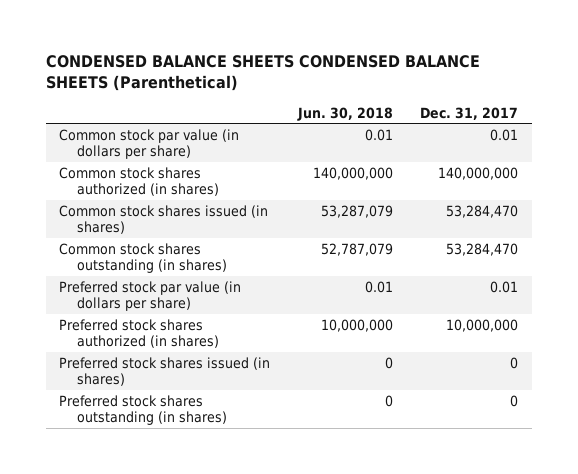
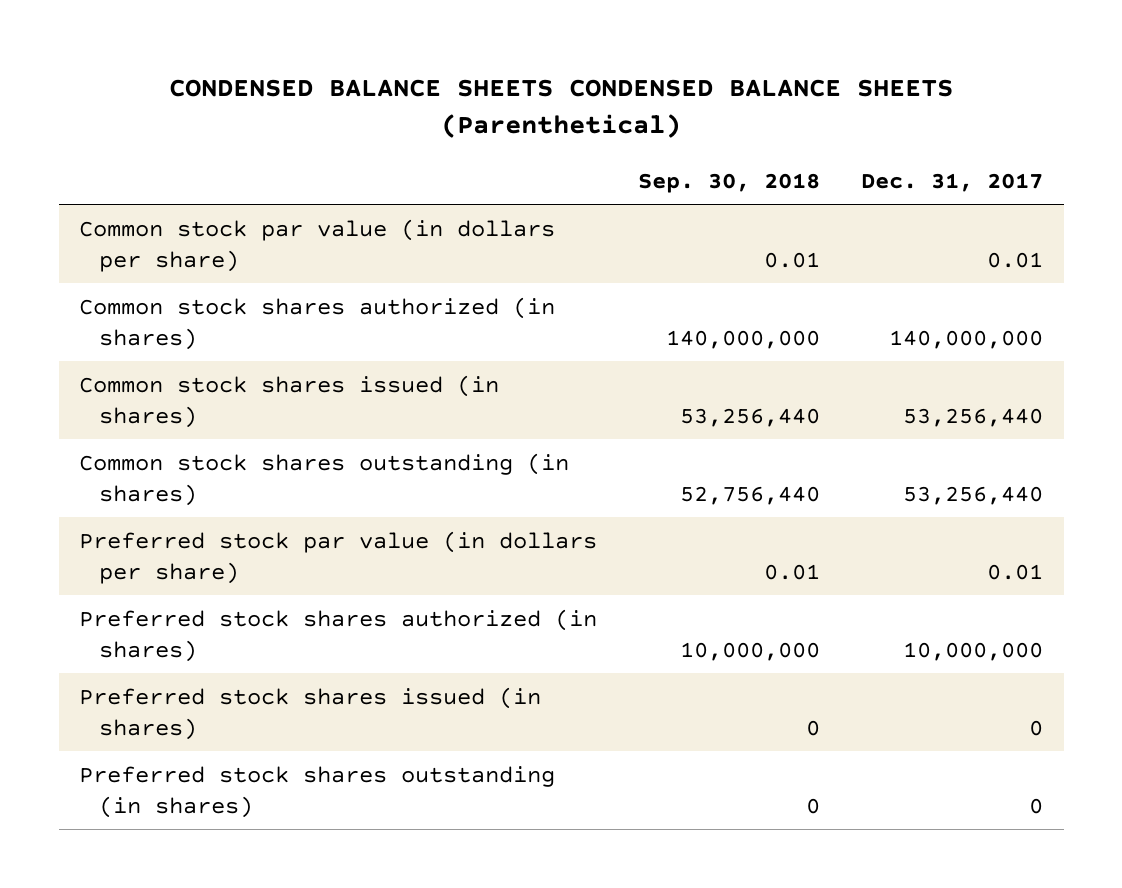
[296,106,393,121] Jun. 30, 2018 -> none
none -> [638,172,821,193] Sep. 30, 2018
[446,204,519,218] 53,284,470 -> [903,407,1044,427] 53,256,440
[446,242,519,256] 53,284,470 -> [903,485,1044,505] 53,256,440

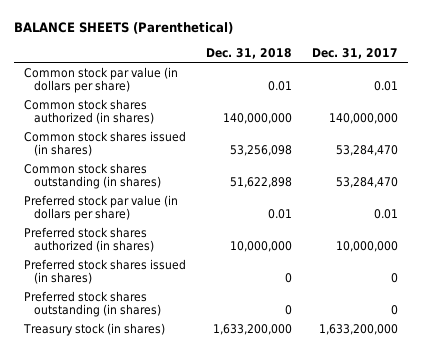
[169,79,954,139] CONDENSED BALANCE SHEETS CONDENSED BALANCE SHEETS (Parenthetical) -> [13,21,233,34] BALANCE SHEETS (Parenthetical)
[638,172,821,193] Sep. 30, 2018 -> none
none -> [205,47,292,59] Dec. 31, 2018
[903,407,1044,427] 53,256,440 -> [335,144,398,156] 53,284,470
[903,485,1044,505] 53,256,440 -> [335,176,398,188] 53,284,470
none -> [22,322,165,336] Treasury stock (in shares)

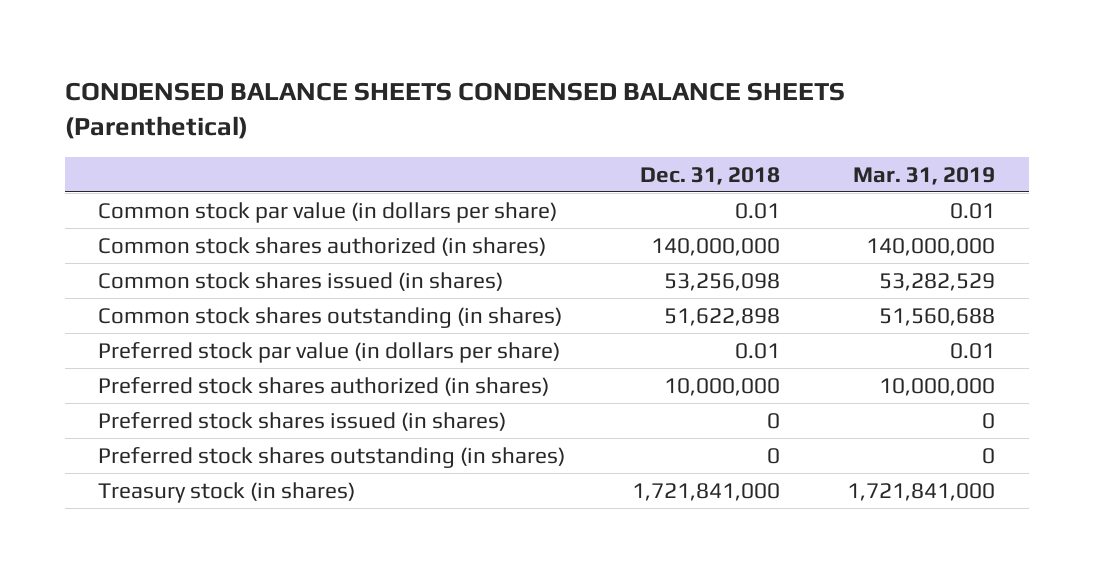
[13,21,233,34] BALANCE SHEETS (Parenthetical) -> [64,81,845,139] CONDENSED BALANCE SHEETS CONDENSED BALANCE SHEETS (Parenthetical)
[311,47,398,59] Dec. 31, 2017 -> none
none -> [853,166,996,185] Mar. 31, 2019
[212,323,292,335] 1,633,200,000 -> [632,482,781,501] 1,721,841,000

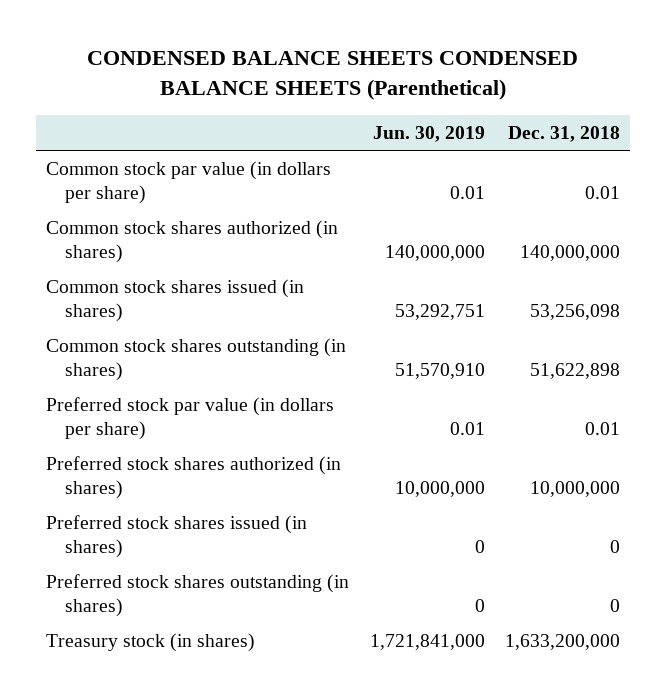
[853,166,996,185] Mar. 31, 2019 -> none
none -> [372,125,485,142] Jun. 30, 2019
[632,482,781,501] 1,721,841,000 -> [505,633,621,650] 1,633,200,000

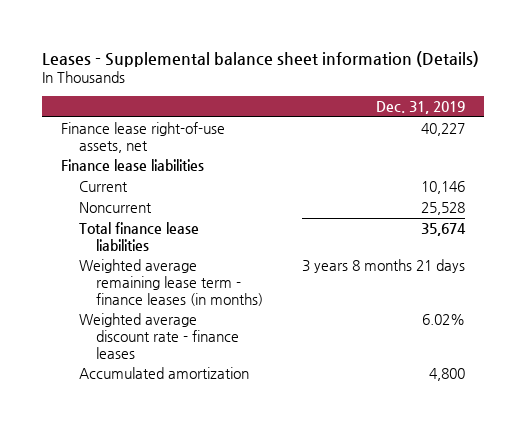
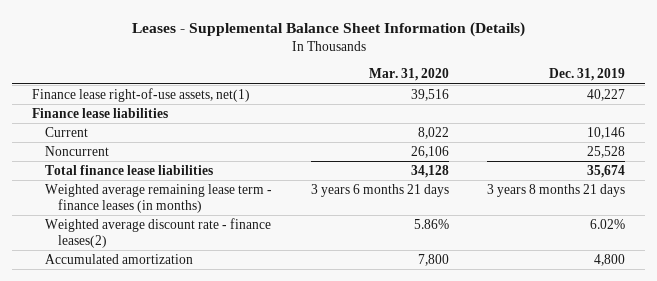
[42,50,480,67] Leases - Supplemental balance sheet information (Details) -> [131,21,525,37] Leases - Supplemental Balance Sheet Information (Details)
none -> [368,68,449,82] Mar. 31, 2020
[61,122,226,153] Finance lease right-of-use assets, net -> [31,88,250,103] Finance lease right-of-use assets, net(1)
[78,313,240,359] Weighted average discount rate - finance leases -> [44,218,271,248] Weighted average discount rate - finance leases(2)

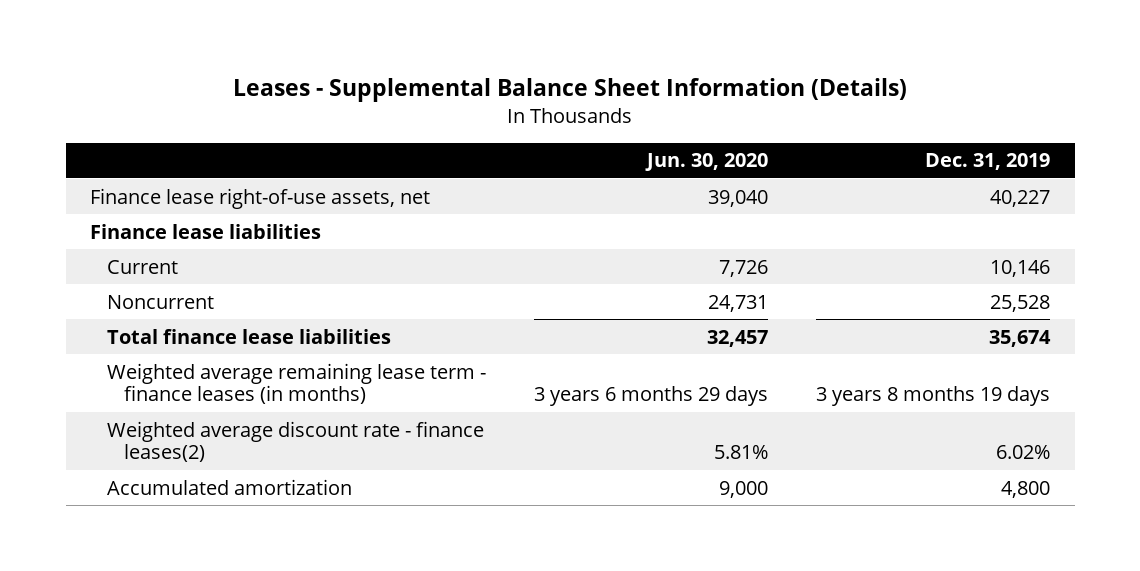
[368,68,449,82] Mar. 31, 2020 -> none
none -> [645,153,769,172] Jun. 30, 2020
[31,88,250,103] Finance lease right-of-use assets, net(1) -> [89,187,430,209] Finance lease right-of-use assets, net
[487,184,626,198] 3 years 8 months 21 days -> [816,386,1051,407] 3 years 8 months 19 days

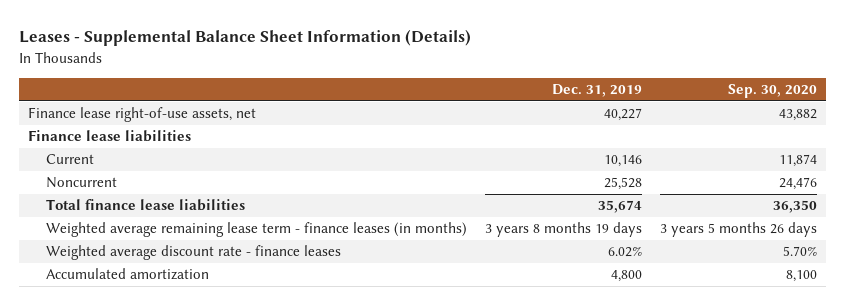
[645,153,769,172] Jun. 30, 2020 -> none
none -> [727,84,817,99] Sep. 30, 2020
[106,420,484,463] Weighted average discount rate - finance leases(2) -> [46,245,342,261] Weighted average discount rate - finance leases

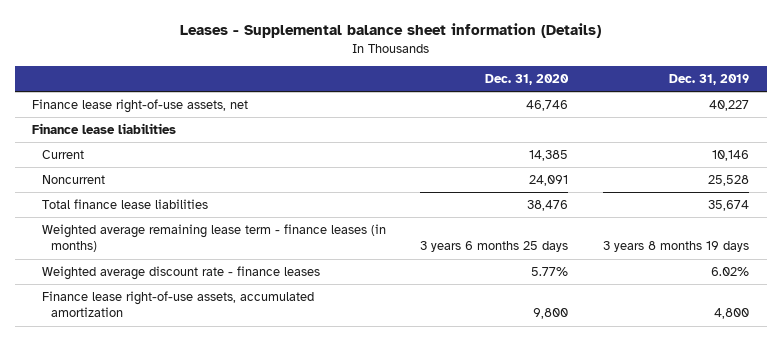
[19,29,472,47] Leases - Supplemental Balance Sheet Information (Details) -> [179,23,601,39] Leases - Supplemental balance sheet information (Details)
[727,84,817,99] Sep. 30, 2020 -> none
none -> [485,73,570,85] Dec. 31, 2020
[46,268,210,281] Accumulated amortization -> [41,291,314,318] Finance lease right-of-use assets, accumulated amortization

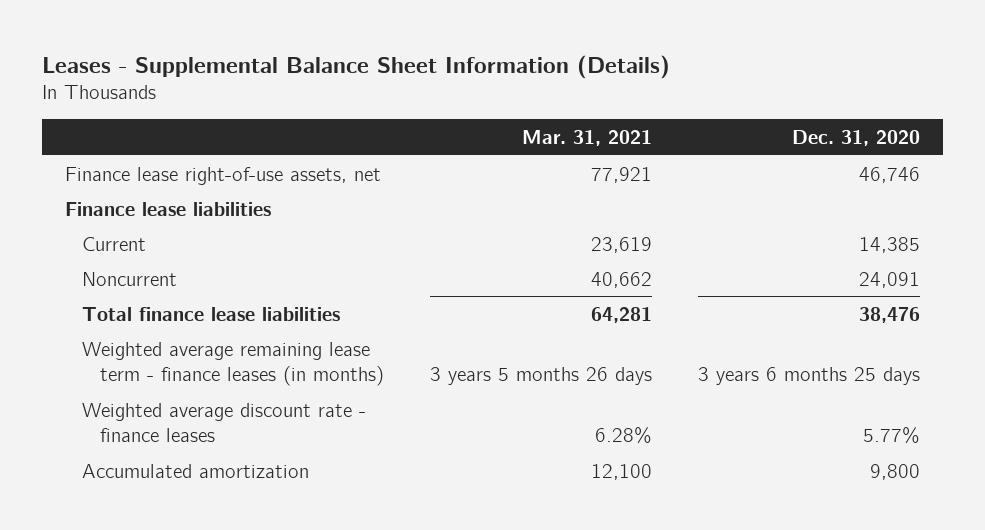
[179,23,601,39] Leases - Supplemental balance sheet information (Details) -> [41,54,670,79] Leases - Supplemental Balance Sheet Information (Details)
[669,73,750,85] Dec. 31, 2019 -> none
none -> [522,129,653,146] Mar. 31, 2021
[41,291,314,318] Finance lease right-of-use assets, accumulated amortization -> [82,463,310,478] Accumulated amortization

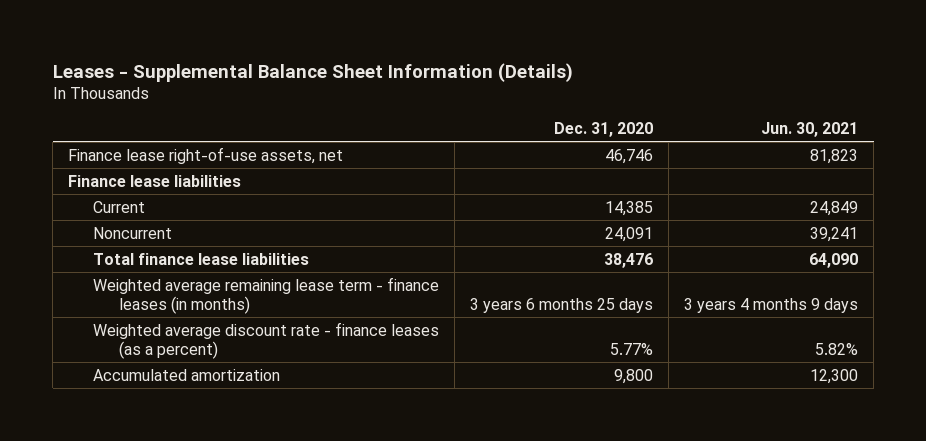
[522,129,653,146] Mar. 31, 2021 -> none
none -> [761,122,859,138] Jun. 30, 2021
[82,402,367,443] Weighted average discount rate - finance leases -> [93,321,440,359] Weighted average discount rate - finance leases (as a percent)

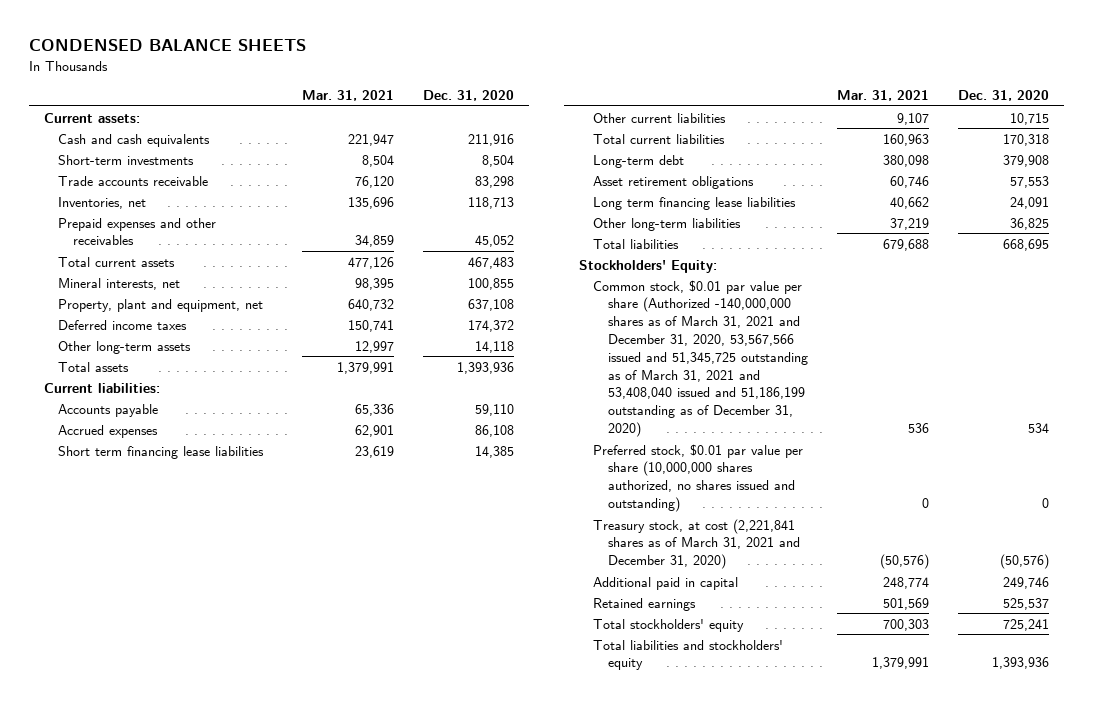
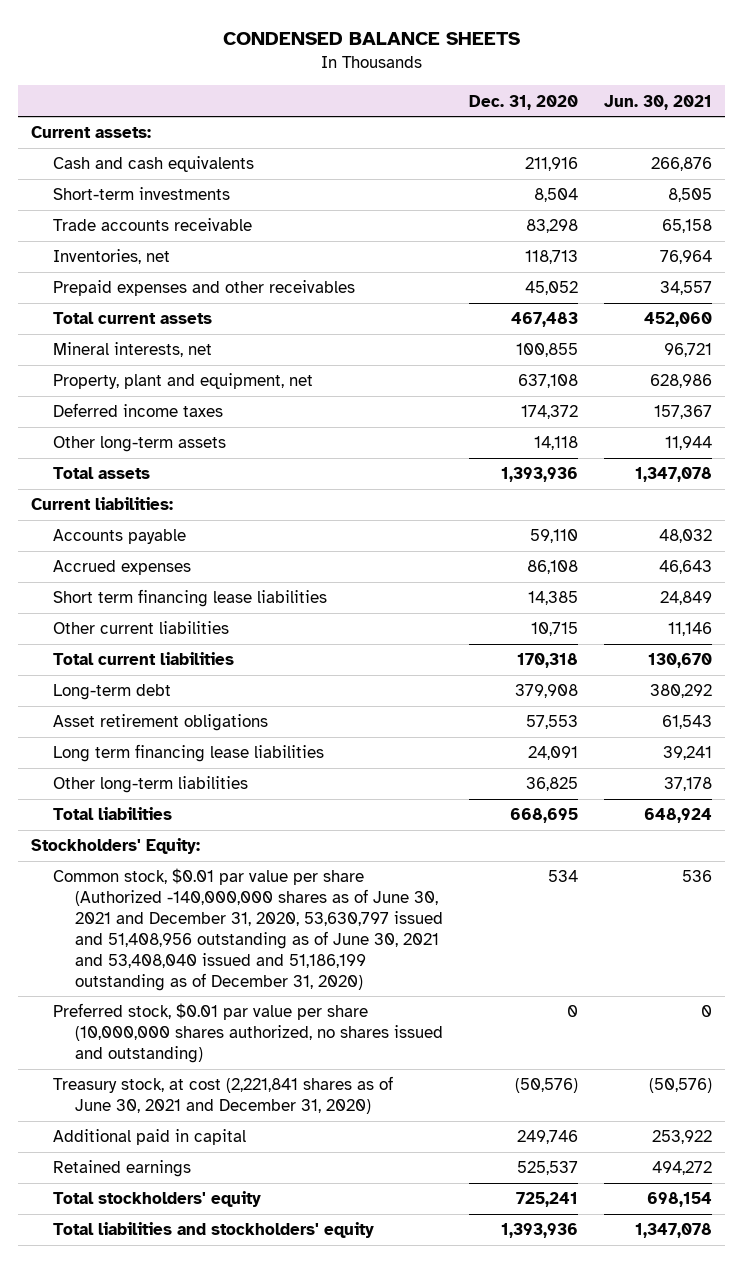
[302,90,395,102] Mar. 31, 2021 -> none
none -> [604,94,713,110] Jun. 30, 2021
[593,279,809,437] Common stock, $0.01 par value per share (Authorized -140,000,000 shares as of March 31, 2021 and December 31, 2020, 53,567,566 issued and 51,345,725 outstanding as of March 31, 2021 and 53,408,040 issued and 51,186,199 outstanding as of December 31, 2020) -> [53,868,444,991] Common stock, $0.01 par value per share (Authorized -140,000,000 shares as of June 30, 2021 and December 31, 2020, 53,630,797 issued and 51,408,956 outstanding as of June 30, 2021 and 53,408,040 issued and 51,186,199 outstanding as of December 31, 2020)
[593,518,801,570] Treasury stock, at cost (2,221,841 shares as of March 31, 2021 and December 31, 2020) -> [53,1076,394,1115] Treasury stock, at cost (2,221,841 shares as of June 30, 2021 and December 31, 2020)

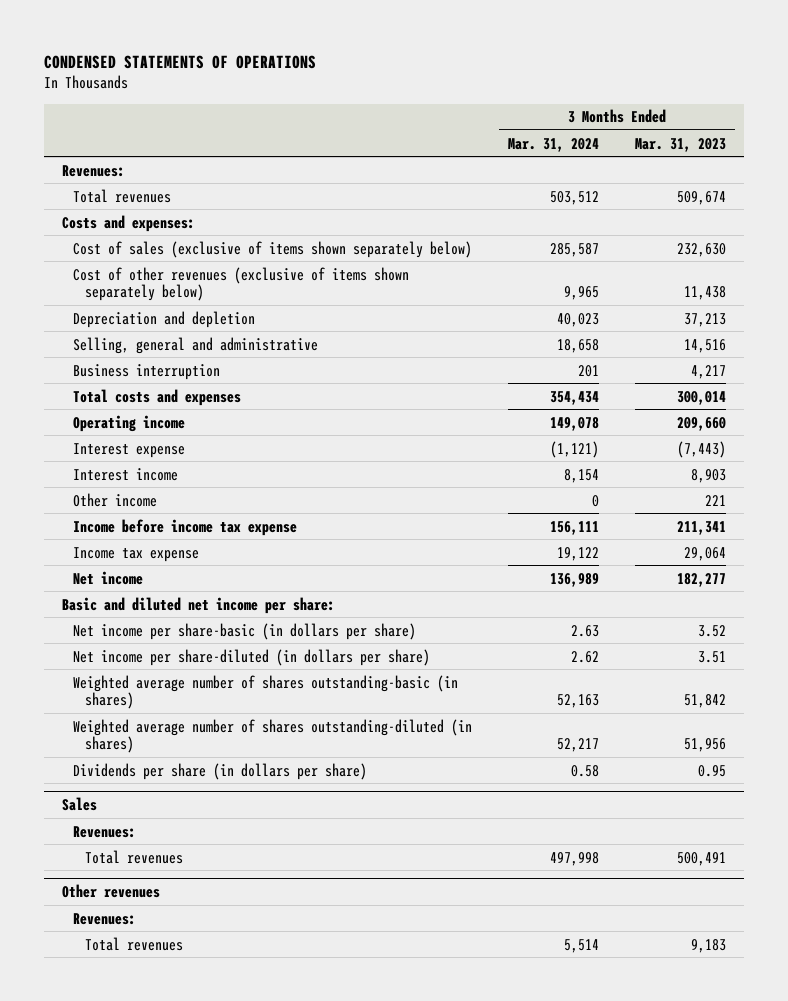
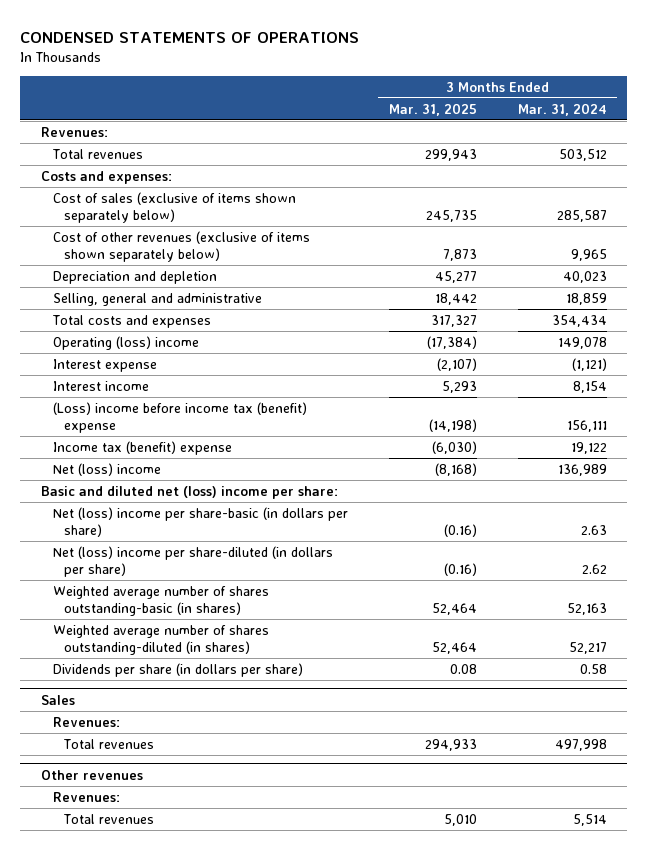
[635,137,727,152] Mar. 31, 2023 -> none
none -> [388,102,477,116] Mar. 31, 2025
[73,363,221,380] Business interruption -> none
[557,338,600,353] 18,658 -> [565,292,607,305] 18,859
[73,414,186,432] Operating income -> [52,335,199,350] Operating (loss) income
[73,492,158,507] Other income -> none
[73,518,298,536] Income before income tax expense -> [52,401,307,434] (Loss) income before income tax (benefit) expense
[73,546,200,562] Income tax expense -> [52,440,232,455] Income tax (benefit) expense
[73,570,144,585] Net income -> [52,462,161,476] Net (loss) income
[61,596,335,614] Basic and diluted net income per share: -> [40,485,338,499] Basic and diluted net (loss) income per share:
[73,622,417,640] Net income per share-basic (in dollars per share) -> [52,506,348,538] Net (loss) income per share-basic (in dollars per share)
[73,648,431,666] Net income per share-diluted (in dollars per share) -> [52,545,333,578] Net (loss) income per share-diluted (in dollars per share)

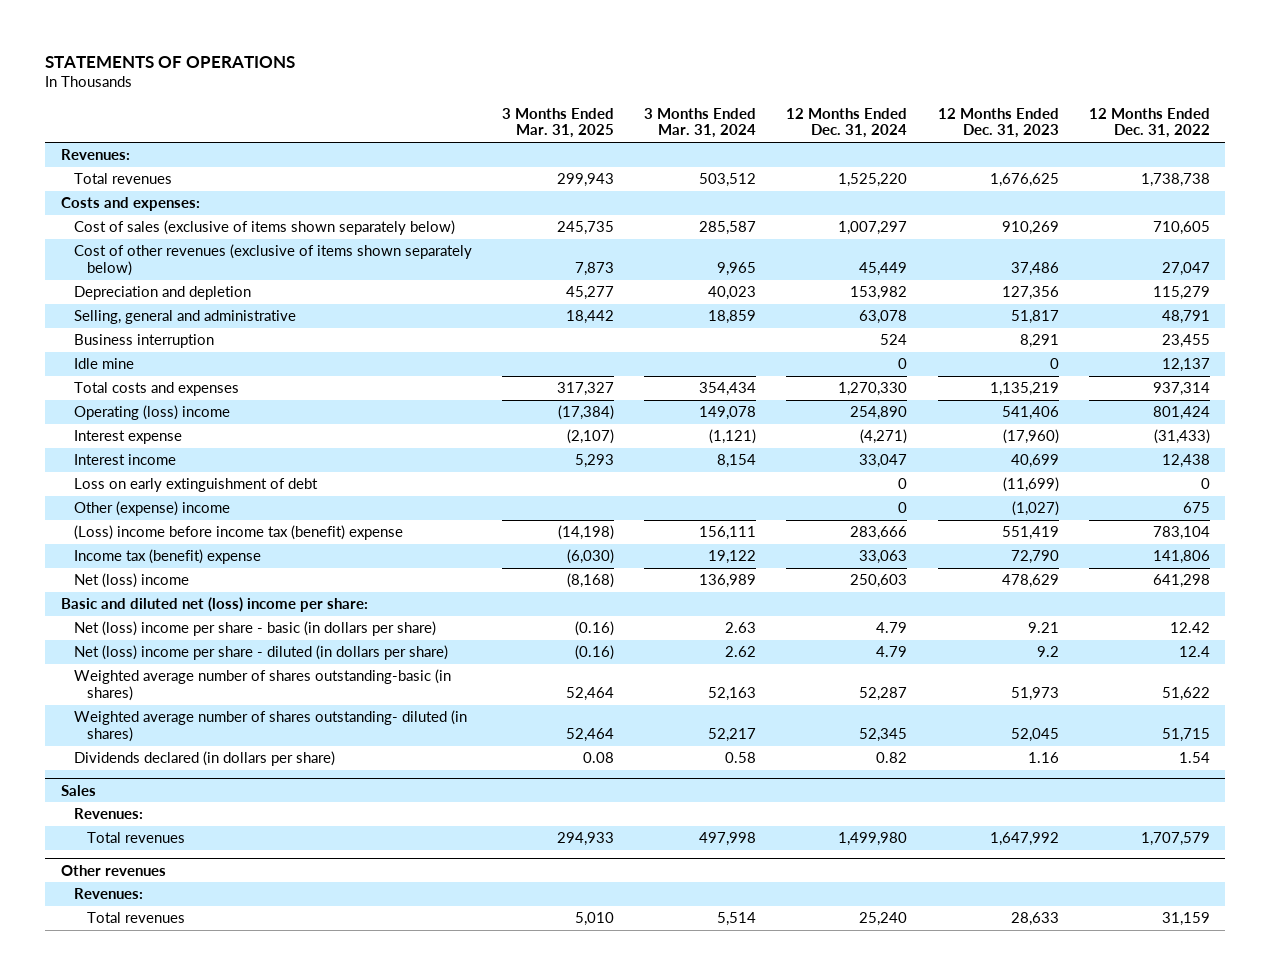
[20,31,360,43] CONDENSED STATEMENTS OF OPERATIONS -> [45,55,296,68] STATEMENTS OF OPERATIONS
none -> [786,107,908,139] 12 Months Ended Dec. 31, 2024
none -> [937,107,1059,139] 12 Months Ended Dec. 31, 2023
none -> [1088,107,1210,139] 12 Months Ended Dec. 31, 2022
none -> [73,334,214,349] Business interruption
none -> [73,358,134,370] Idle mine
none -> [73,478,318,493] Loss on early extinguishment of debt
none -> [73,501,230,517] Other (expense) income
[52,506,348,538] Net (loss) income per share-basic (in dollars per share) -> [73,621,436,637] Net (loss) income per share - basic (in dollars per share)
[52,545,333,578] Net (loss) income per share-diluted (in dollars per share) -> [73,645,448,661] Net (loss) income per share - diluted (in dollars per share)
[52,624,269,656] Weighted average number of shares outstanding-diluted (in shares) -> [73,710,467,742] Weighted average number of shares outstanding- diluted (in shares)
[52,662,303,677] Dividends per share (in dollars per share) -> [73,751,335,767] Dividends declared (in dollars per share)

